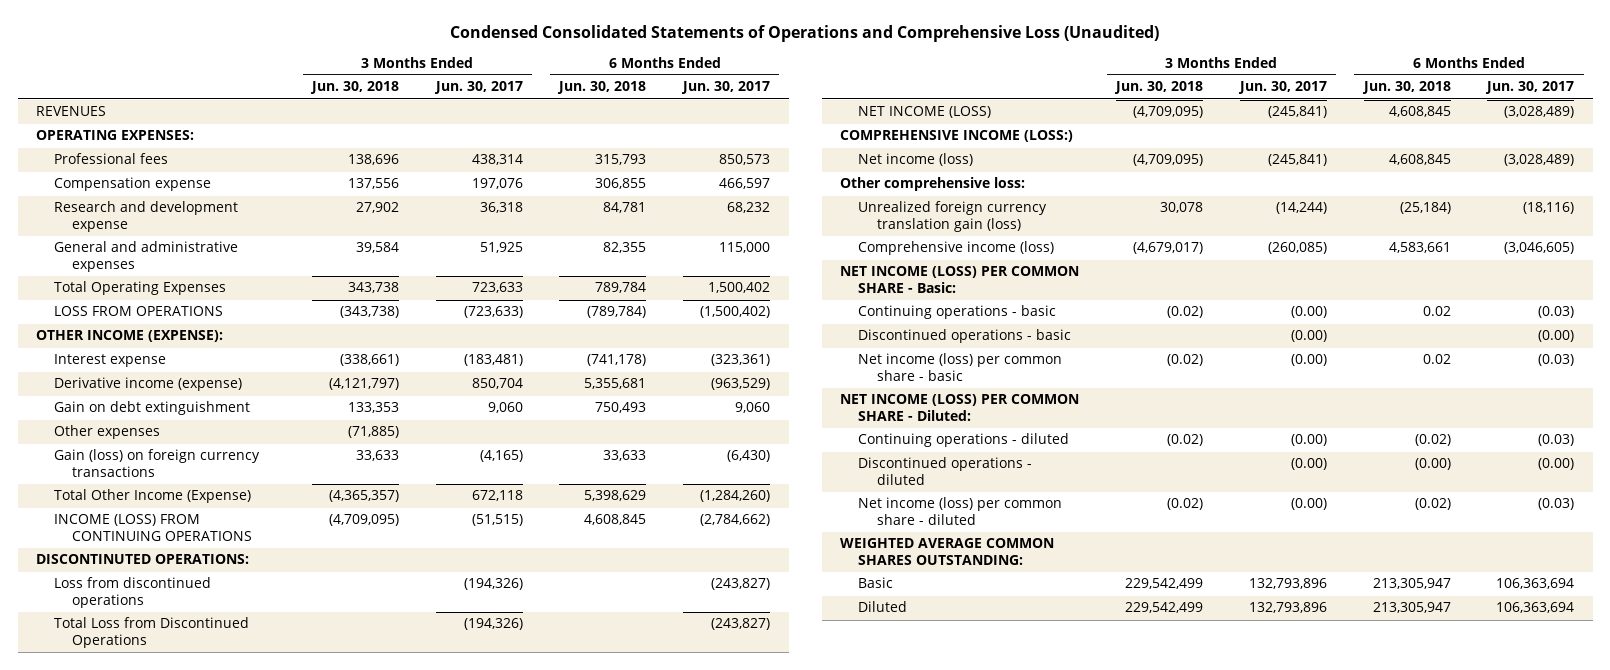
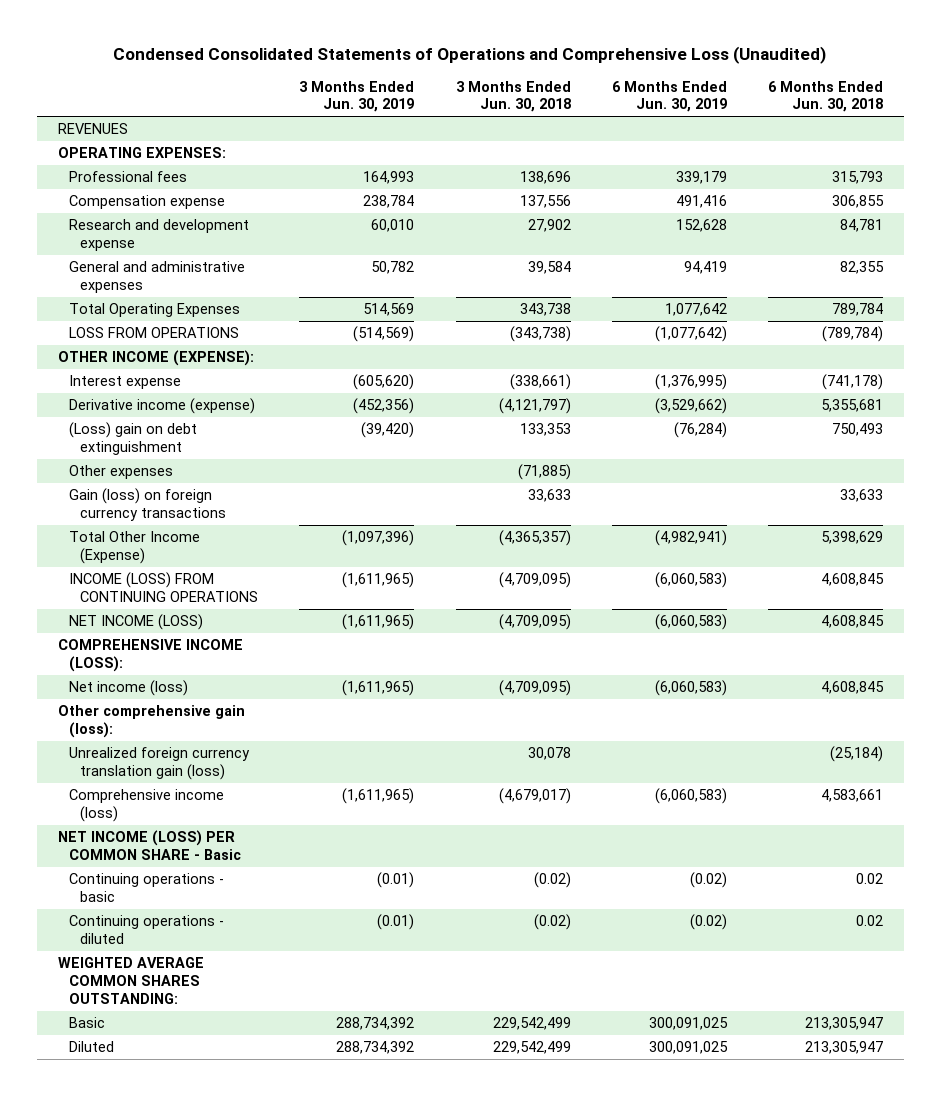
[433,81,523,95] Jun. 30, 2017 -> none
[681,81,771,95] Jun. 30, 2017 -> none
none -> [299,80,415,113] 3 Months Ended Jun. 30, 2019
none -> [611,80,727,113] 6 Months Ended Jun. 30, 2019
[54,401,251,416] Gain on debt extinguishment -> [68,422,197,455] (Loss) gain on debt extinguishment
[35,554,249,565] DISCONTINUTED OPERATIONS: -> none
[54,577,212,608] Loss from discontinued operations -> none
[54,617,250,648] Total Loss from Discontinued Operations -> none
[840,130,1074,143] COMPREHENSIVE INCOME (LOSS:) -> [57,639,243,672] COMPREHENSIVE INCOME (LOSS):
[840,177,1026,192] Other comprehensive loss: -> [57,705,245,738] Other comprehensive gain (loss):
[840,266,1080,293] NET INCOME (LOSS) PER COMMON SHARE - Basic: -> [57,830,241,860] NET INCOME (LOSS) PER COMMON SHARE - Basic
[858,329,1072,344] Discontinued operations - basic -> none
[858,353,1063,381] Net income (loss) per common share - basic -> none
[840,394,1080,421] NET INCOME (LOSS) PER COMMON SHARE - Diluted: -> none
[858,457,1033,485] Discontinued operations - diluted -> none
[858,497,1063,525] Net income (loss) per common share - diluted -> none
[1414,434,1451,447] (0.02) -> [856,915,884,927] 0.02

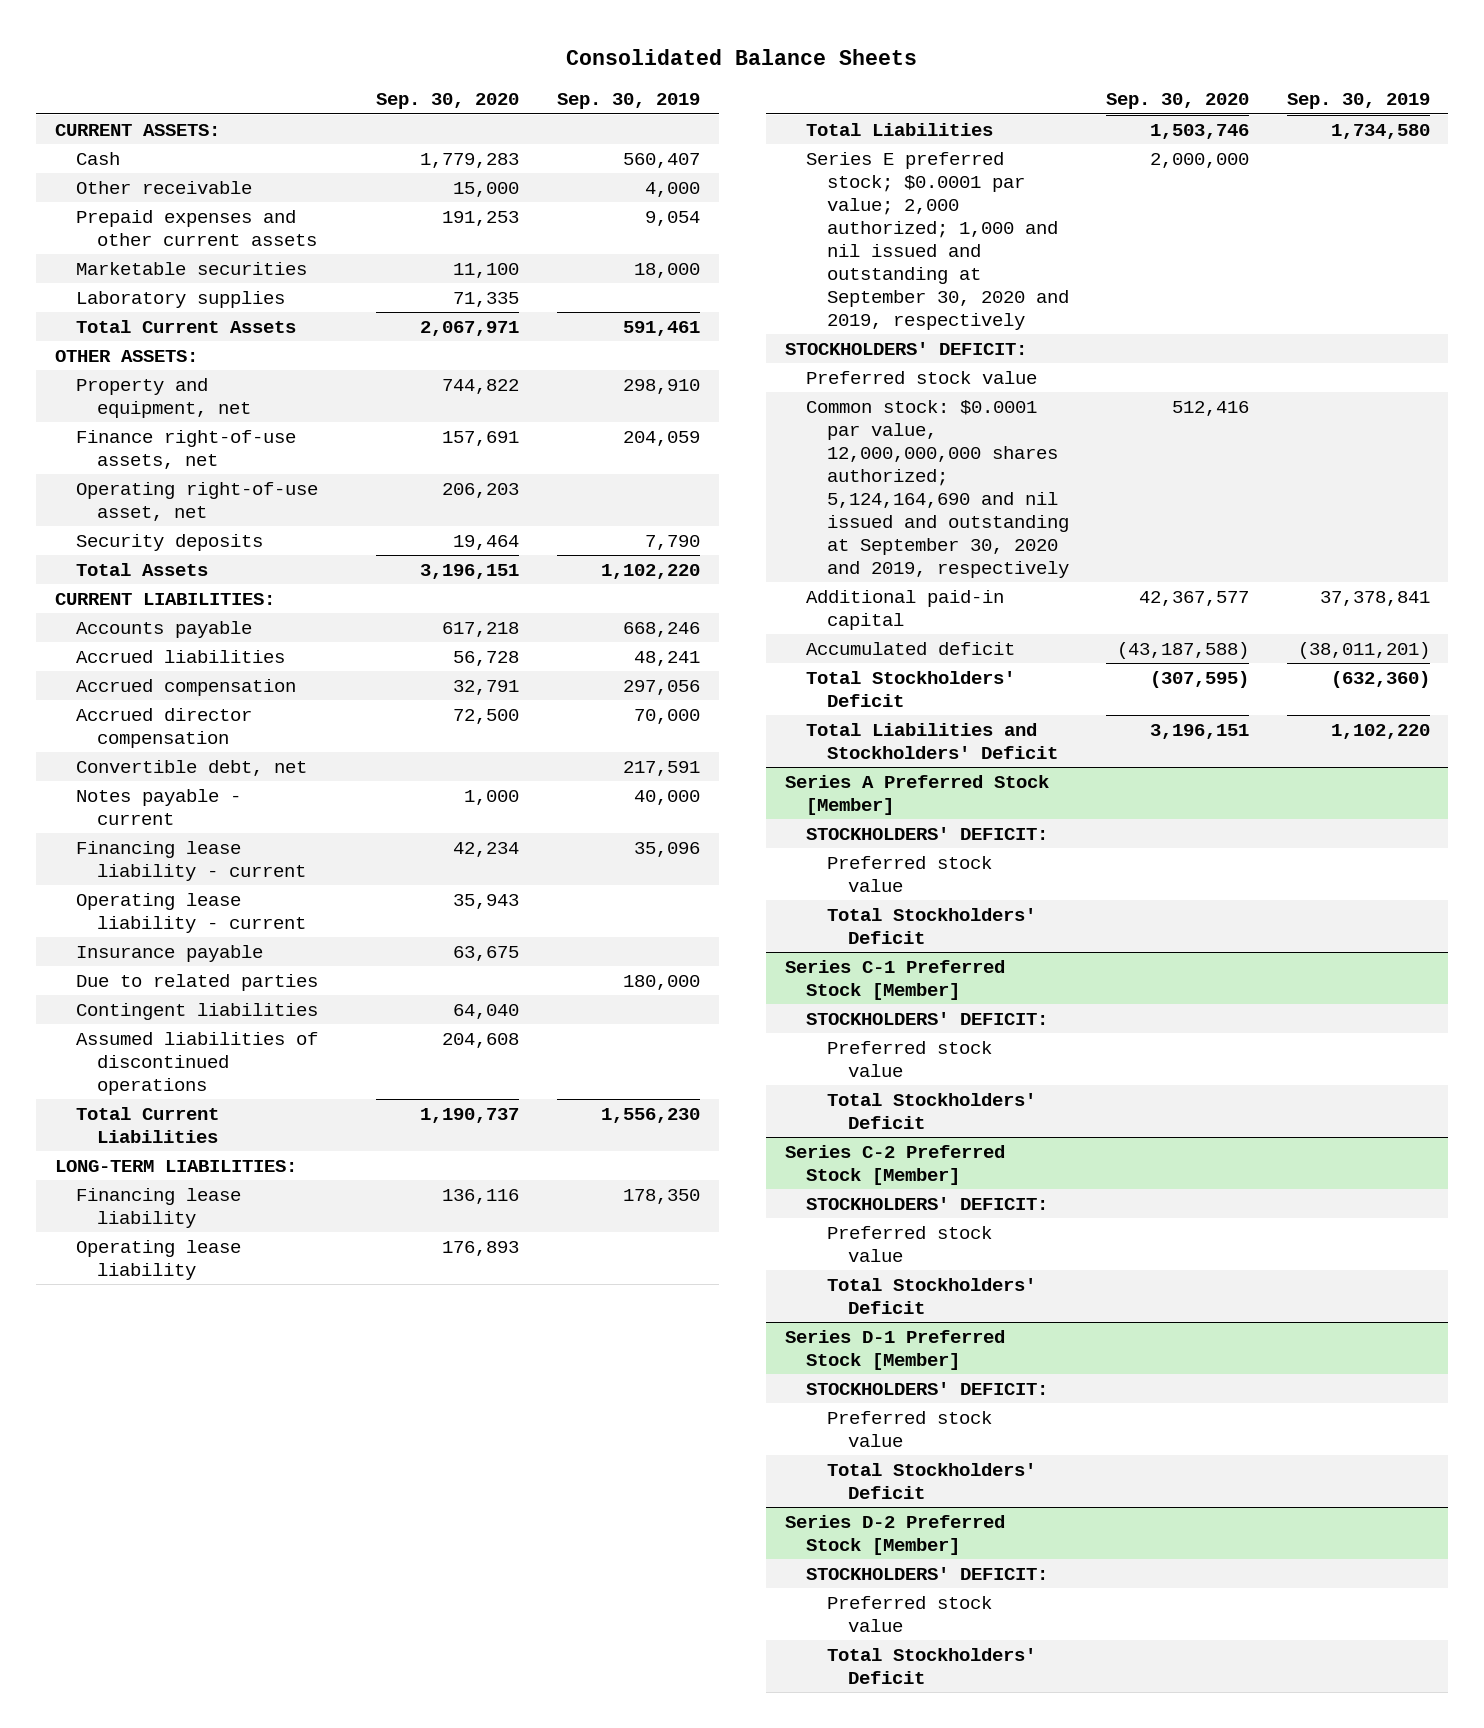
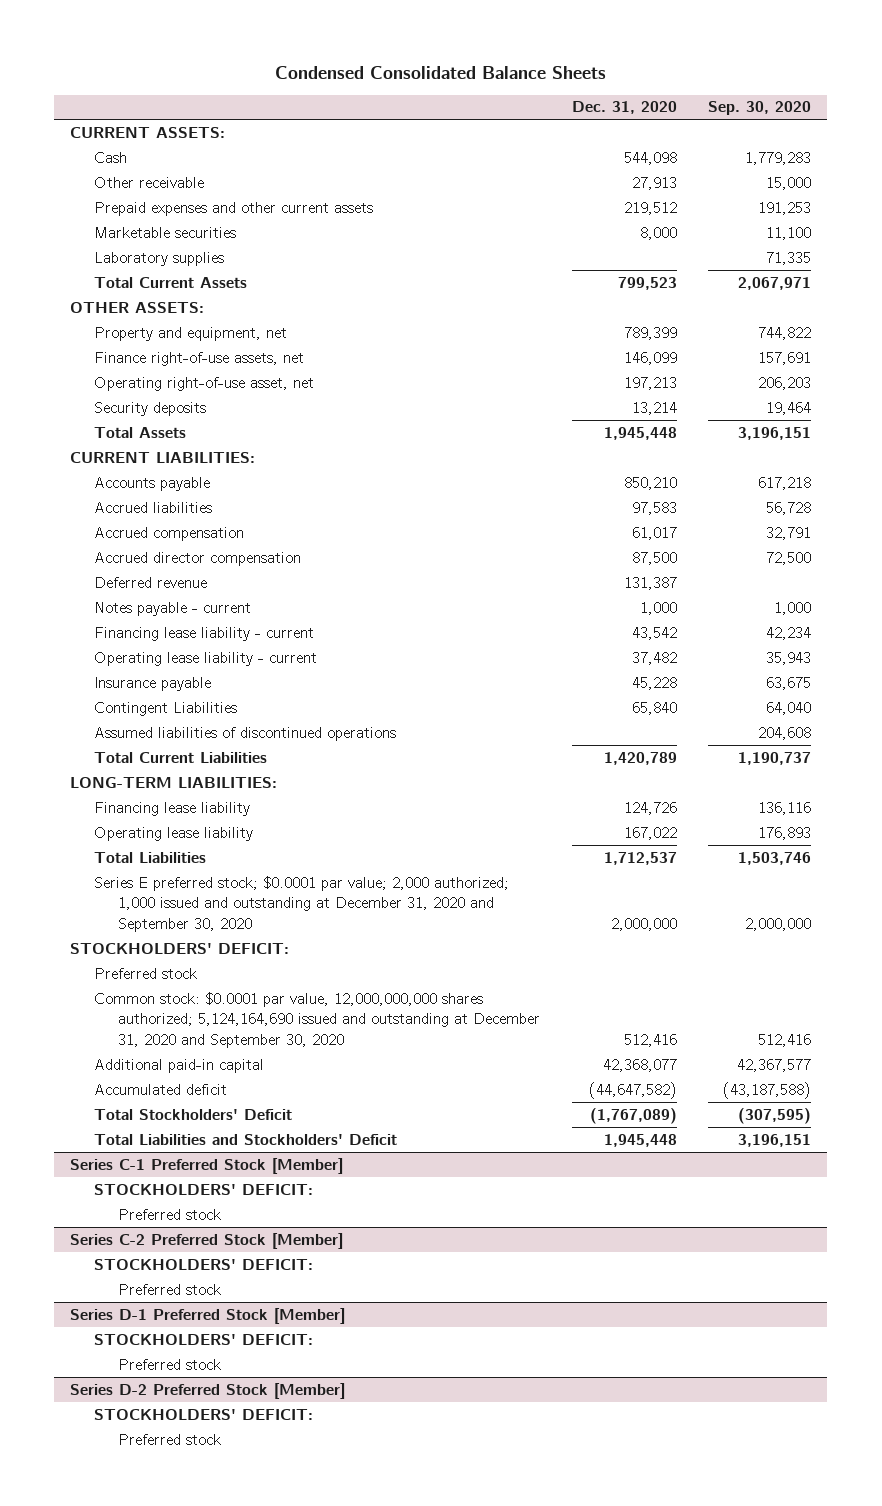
[566,49,918,66] Consolidated Balance Sheets -> [274,65,606,79] Condensed Consolidated Balance Sheets
[556,93,700,110] Sep. 30, 2019 -> none
none -> [571,101,677,115] Dec. 31, 2020
[75,759,307,776] Convertible debt, net -> none
none -> [94,576,208,588] Deferred revenue
[75,973,318,991] Due to related parties -> none
[75,1002,318,1020] Contingent liabilities -> [94,701,238,716] Contingent Liabilities
[805,151,1069,330] Series E preferred stock; $0.0001 par value; 2,000 authorized; 1,000 and nil issued and outstanding at September 30, 2020 and 2019, respectively -> [94,875,510,932] Series E preferred stock; $0.0001 par value; 2,000 authorized; 1,000 issued and outstanding at December 31, 2020 and September 30, 2020
[805,370,1037,384] Preferred stock value -> [94,967,198,979] Preferred stock
[805,399,1069,578] Common stock: $0.0001 par value, 12,000,000,000 shares authorized; 5,124,164,690 and nil issued and outstanding at September 30, 2020 and 2019, respectively -> [94,991,540,1048] Common stock: $0.0001 par value, 12,000,000,000 shares authorized; 5,124,164,690 issued and outstanding at December 31, 2020 and September 30, 2020
[784,774,1049,815] Series A Preferred Stock [Member] -> none
[805,826,1048,840] STOCKHOLDERS' DEFICIT: -> none
[826,855,992,892] Preferred stock value -> none
[826,907,1036,944] Total Stockholders' Deficit -> none
[826,1092,1036,1129] Total Stockholders' Deficit -> none
[826,1040,992,1077] Preferred stock value -> [117,1208,221,1220] Preferred stock
[826,1277,1036,1314] Total Stockholders' Deficit -> none
[826,1225,992,1262] Preferred stock value -> [117,1283,221,1295] Preferred stock
[826,1462,1036,1499] Total Stockholders' Deficit -> none
[826,1410,992,1447] Preferred stock value -> [117,1358,221,1370] Preferred stock
[826,1647,1036,1684] Total Stockholders' Deficit -> none
[826,1595,992,1632] Preferred stock value -> [117,1433,221,1445] Preferred stock

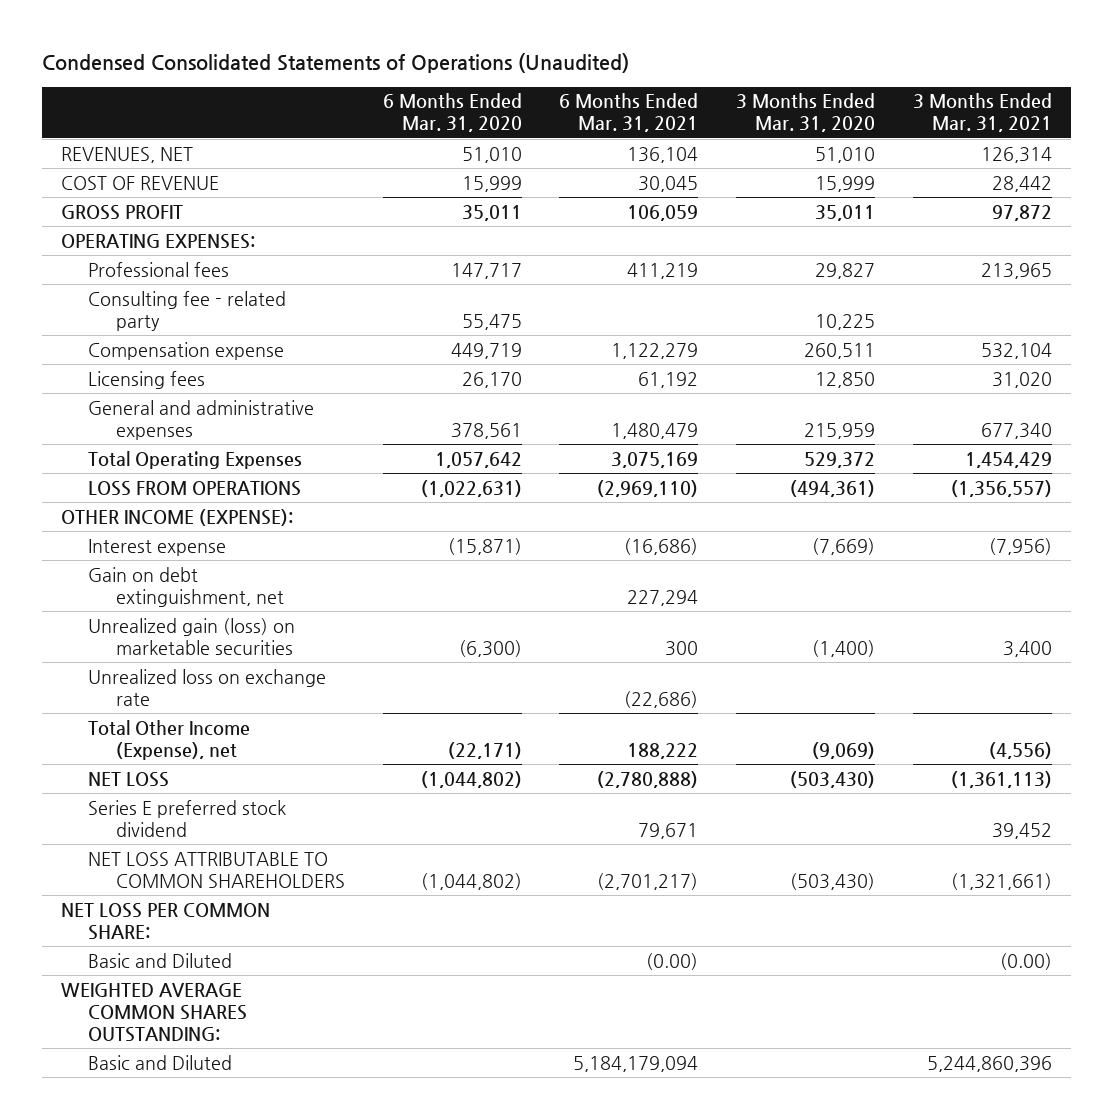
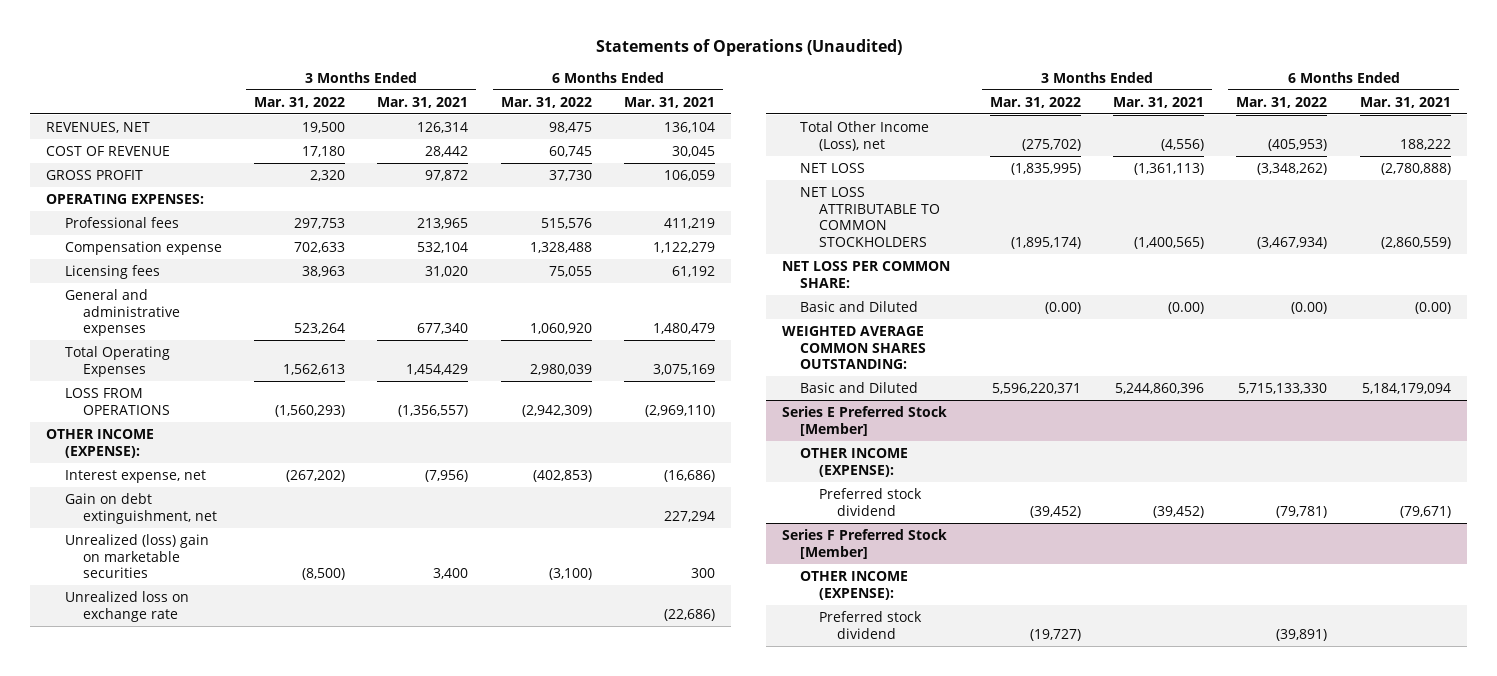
[42,53,630,74] Condensed Consolidated Statements of Operations (Unaudited) -> [595,38,902,56] Statements of Operations (Unaudited)
[382,93,522,133] 6 Months Ended Mar. 31, 2020 -> none
[735,93,875,133] 3 Months Ended Mar. 31, 2020 -> none
none -> [253,96,345,108] Mar. 31, 2022
none -> [500,96,592,108] Mar. 31, 2022
[88,290,287,331] Consulting fee - related party -> none
[88,538,227,556] Interest expense -> [64,469,206,483] Interest expense, net
[88,617,296,655] Unrealized gain (loss) on marketable securities -> [64,533,209,579] Unrealized (loss) gain on marketable securities
[88,719,251,760] Total Other Income (Expense), net -> [800,120,930,151] Total Other Income (Loss), net
[88,799,287,837] Series E preferred stock dividend -> none
[88,851,345,888] NET LOSS ATTRIBUTABLE TO COMMON SHAREHOLDERS -> [800,186,940,248] NET LOSS ATTRIBUTABLE TO COMMON STOCKHOLDERS
[597,872,699,890] (2,701,217) -> [1380,237,1451,250] (2,860,559)
[950,872,1052,890] (1,321,661) -> [1134,237,1205,250] (1,400,565)
none -> [782,405,948,436] Series E Preferred Stock [Member]
none -> [800,447,909,477] OTHER INCOME (EXPENSE):
none -> [818,487,922,516] Preferred stock dividend
none -> [782,528,948,559] Series F Preferred Stock [Member]
none -> [800,570,909,600] OTHER INCOME (EXPENSE):
none -> [818,610,922,639] Preferred stock dividend

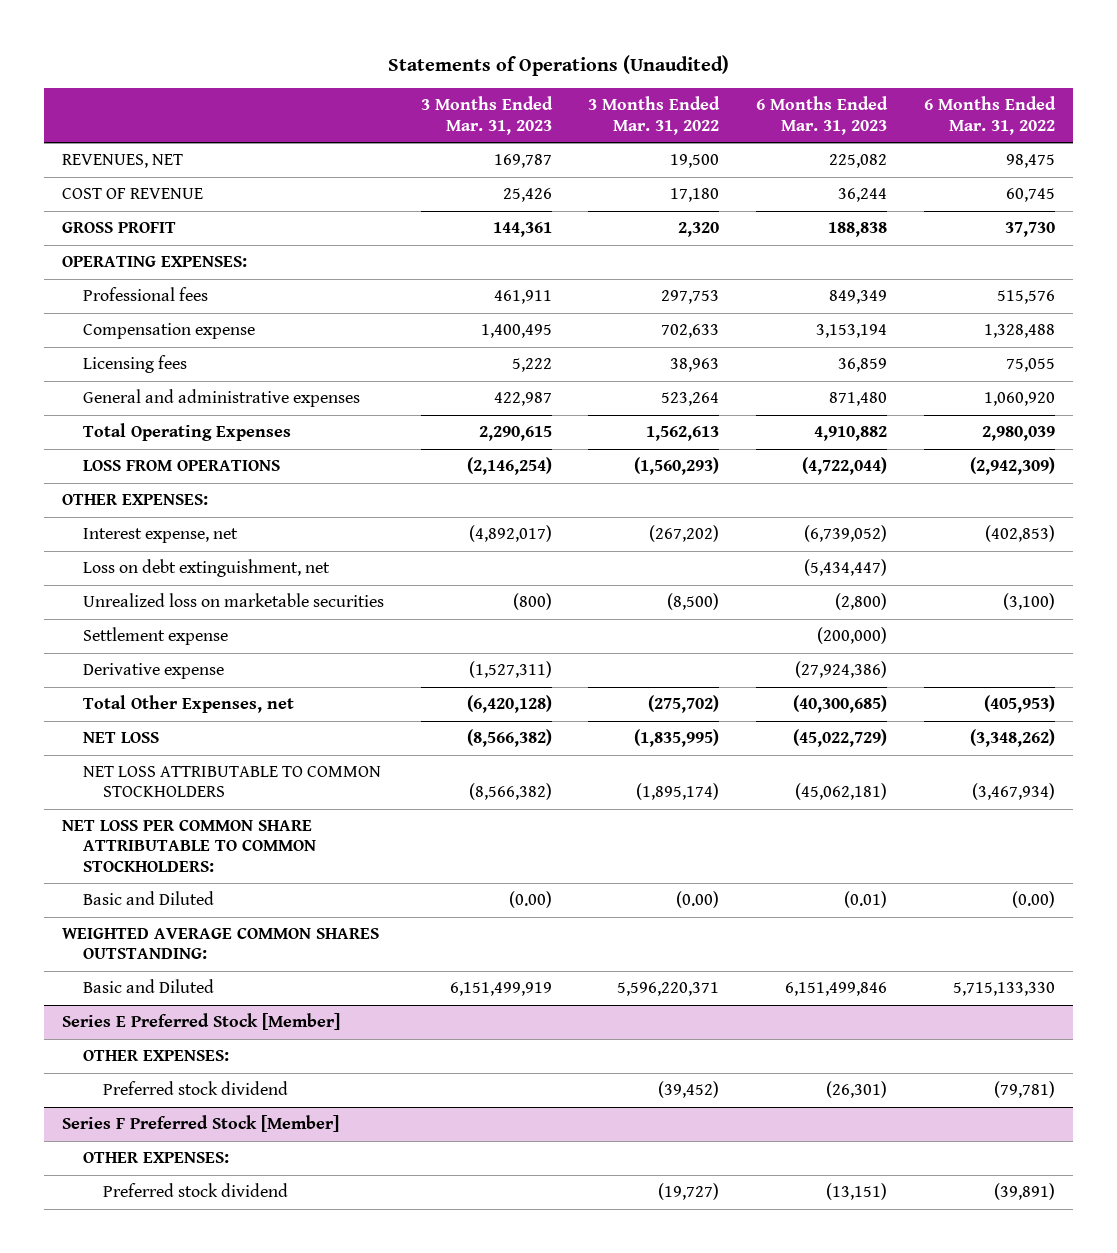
[377,96,469,108] Mar. 31, 2021 -> none
[623,96,715,108] Mar. 31, 2021 -> none
none -> [420,96,553,135] 3 Months Ended Mar. 31, 2023
none -> [755,96,888,135] 6 Months Ended Mar. 31, 2023
[46,428,155,458] OTHER INCOME (EXPENSE): -> [62,494,209,506] OTHER EXPENSES:
[64,590,189,622] Unrealized loss on exchange rate -> none
[64,492,217,524] Gain on debt extinguishment, net -> [82,559,330,578] Loss on debt extinguishment, net
[64,533,209,579] Unrealized (loss) gain on marketable securities -> [82,593,384,608] Unrealized loss on marketable securities
none -> [82,627,228,646] Settlement expense
none -> [82,663,224,680] Derivative expense
[800,120,930,151] Total Other Income (Loss), net -> [82,695,294,714] Total Other Expenses, net
[782,260,951,288] NET LOSS PER COMMON SHARE: -> [62,820,316,872] NET LOSS PER COMMON SHARE ATTRIBUTABLE TO COMMON STOCKHOLDERS:
[800,447,909,477] OTHER INCOME (EXPENSE): -> [82,1050,229,1062] OTHER EXPENSES:
[800,570,909,600] OTHER INCOME (EXPENSE): -> [82,1152,229,1164] OTHER EXPENSES:

